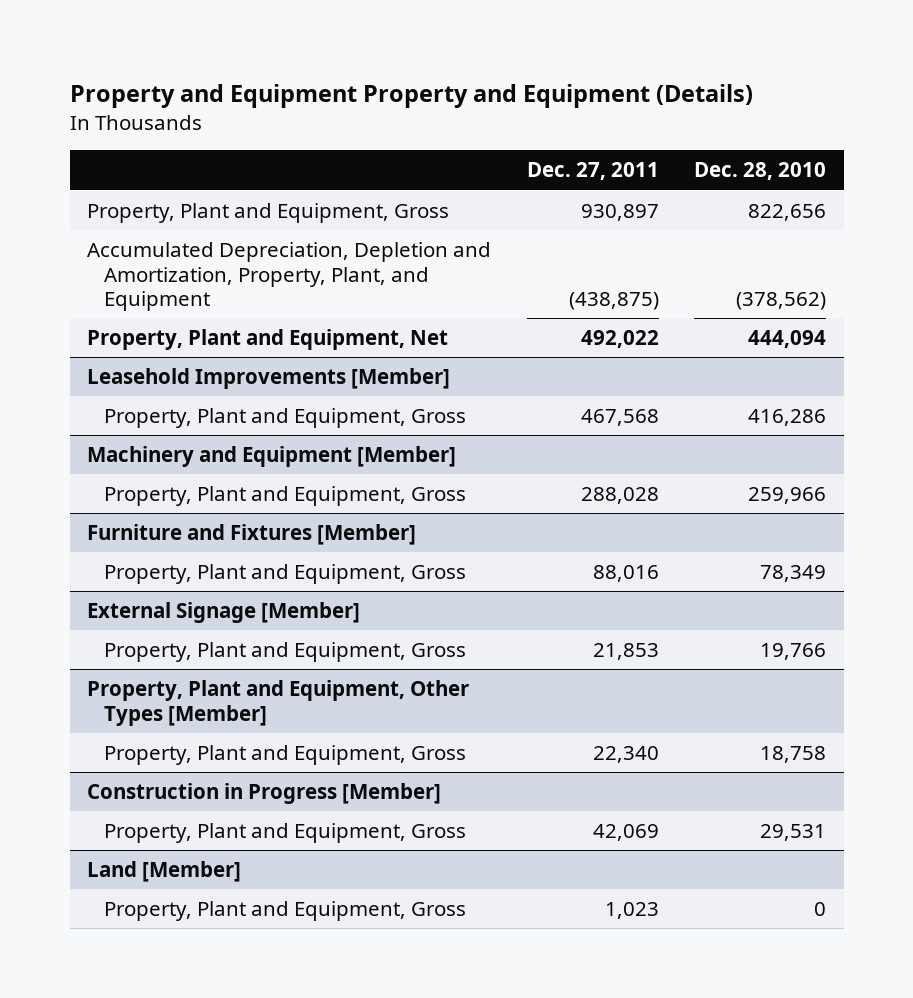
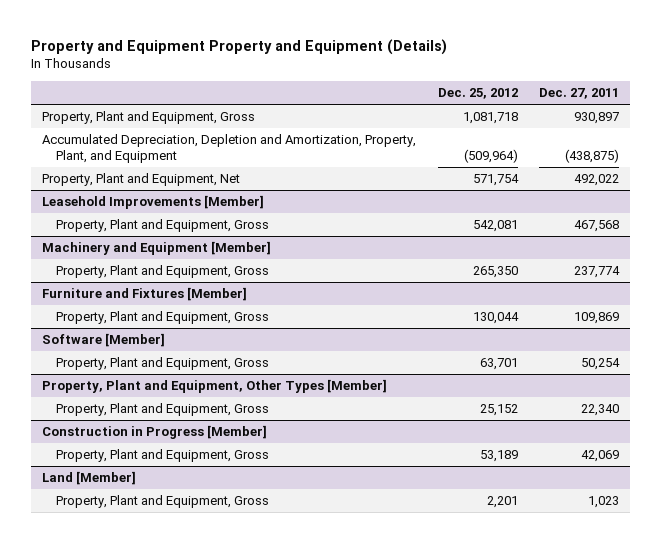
[694,162,827,181] Dec. 28, 2010 -> none
none -> [437,88,518,100] Dec. 25, 2012
[580,487,659,505] 288,028 -> [574,266,621,279] 237,774
[87,602,361,624] External Signage [Member] -> none
[592,565,659,583] 88,016 -> [574,312,620,325] 109,869
none -> [42,333,166,348] Software [Member]
[592,643,659,661] 21,853 -> [581,358,621,371] 50,254

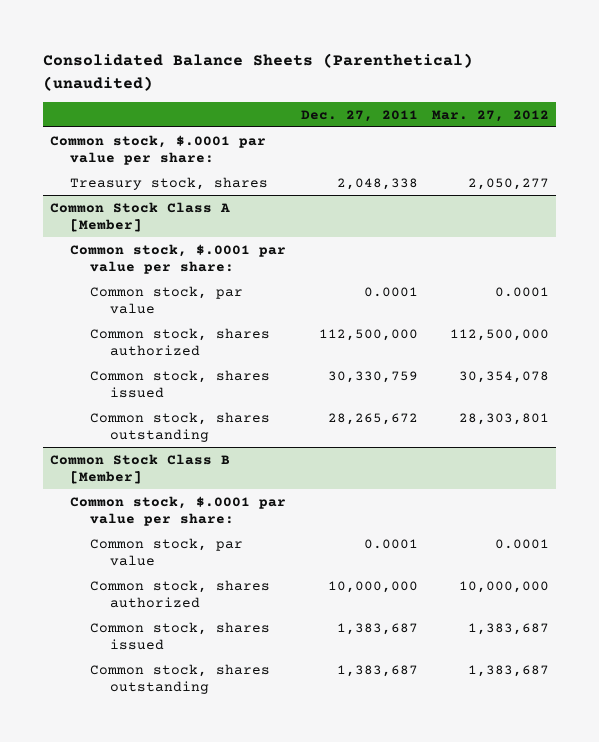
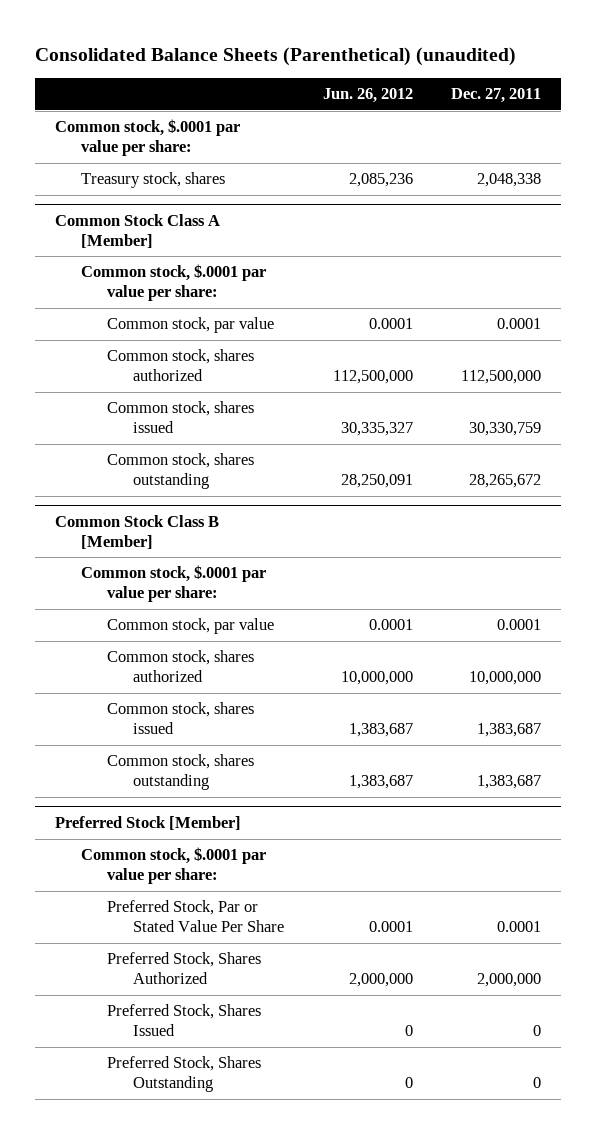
[432,109,550,122] Mar. 27, 2012 -> none
none -> [322,88,413,104] Jun. 26, 2012
none -> [54,816,241,831] Preferred Stock [Member]
none -> [80,847,266,885] Common stock, $.0001 par value per share:
none -> [106,900,284,933] Preferred Stock, Par or Stated Value Per Share
none -> [106,952,261,985] Preferred Stock, Shares Authorized
none -> [106,1004,261,1037] Preferred Stock, Shares Issued
none -> [106,1056,261,1093] Preferred Stock, Shares Outstanding

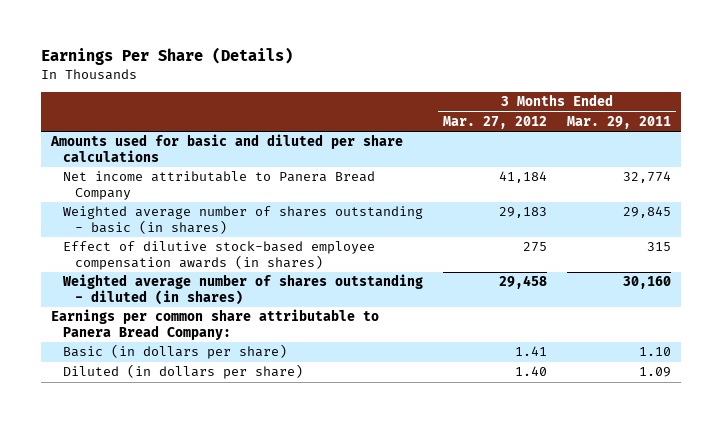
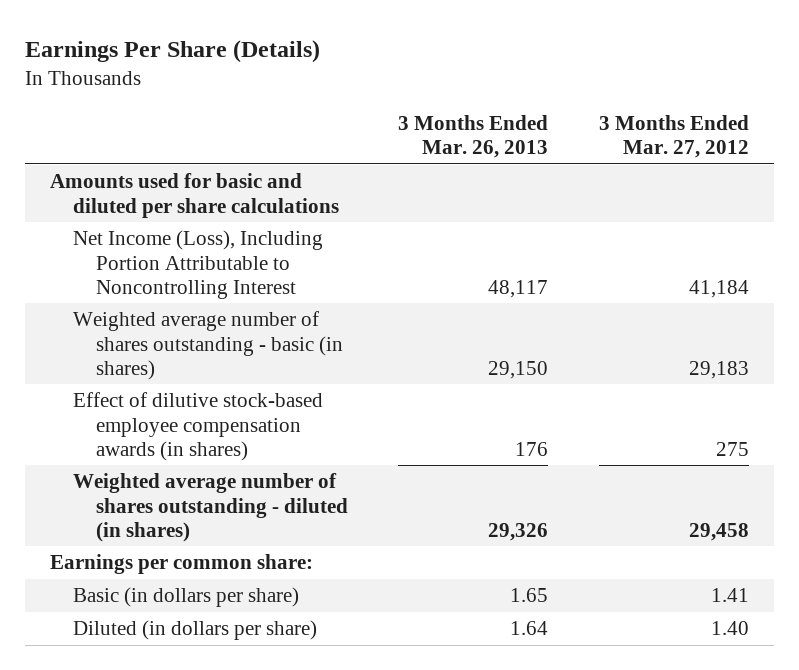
[567,116,672,130] Mar. 29, 2011 -> none
none -> [398,114,549,158] 3 Months Ended Mar. 26, 2013
[63,171,376,200] Net income attributable to Panera Bread Company -> [72,230,323,299] Net Income (Loss), Including Portion Attributable to Noncontrolling Interest
[51,309,380,340] Earnings per common share attributable to Panera Bread Company: -> [49,554,313,575] Earnings per common share:

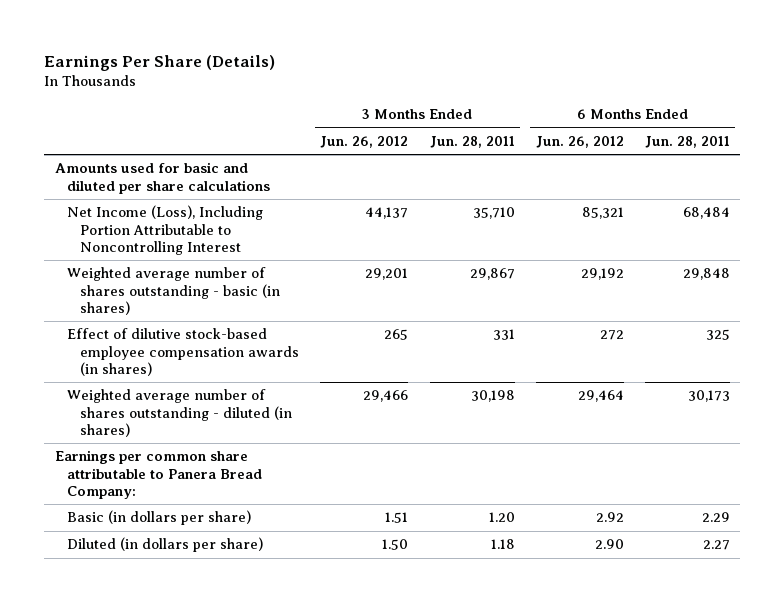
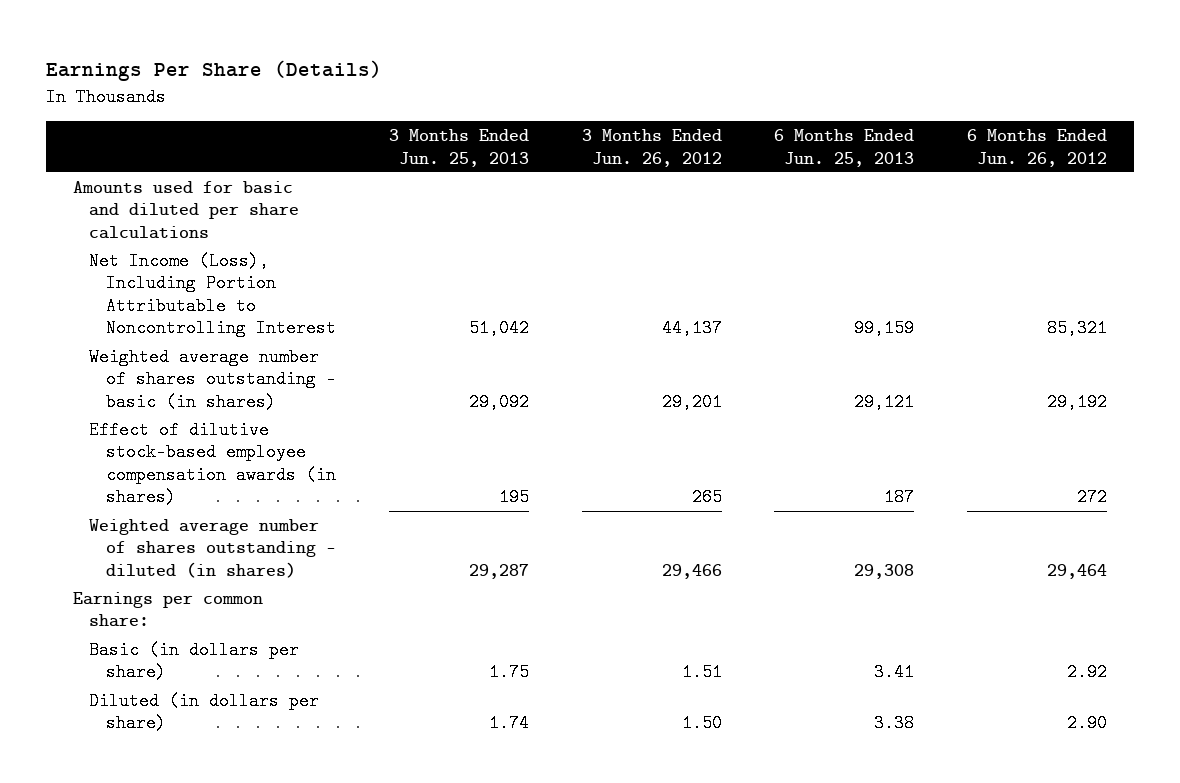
[429,136,515,149] Jun. 28, 2011 -> none
[644,136,730,149] Jun. 28, 2011 -> none
none -> [388,129,529,167] 3 Months Ended Jun. 25, 2013
none -> [774,129,915,167] 6 Months Ended Jun. 25, 2013
[54,450,263,499] Earnings per common share attributable to Panera Bread Company: -> [72,592,263,628] Earnings per common share:

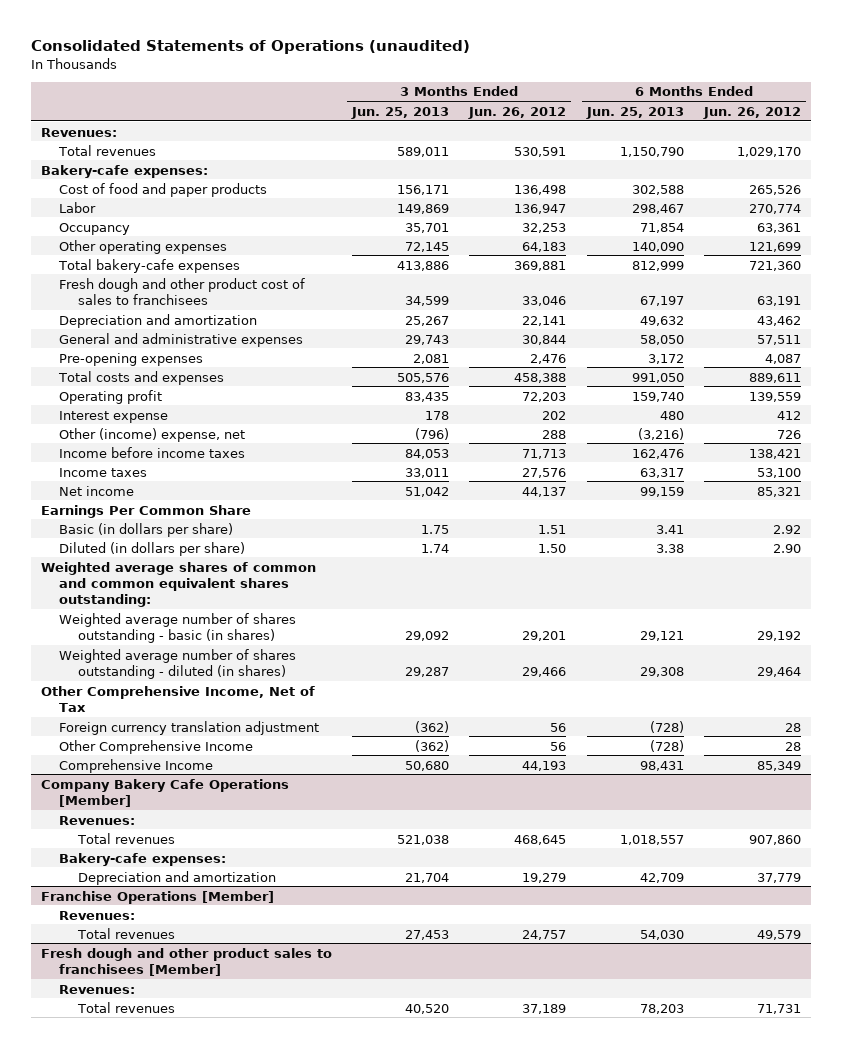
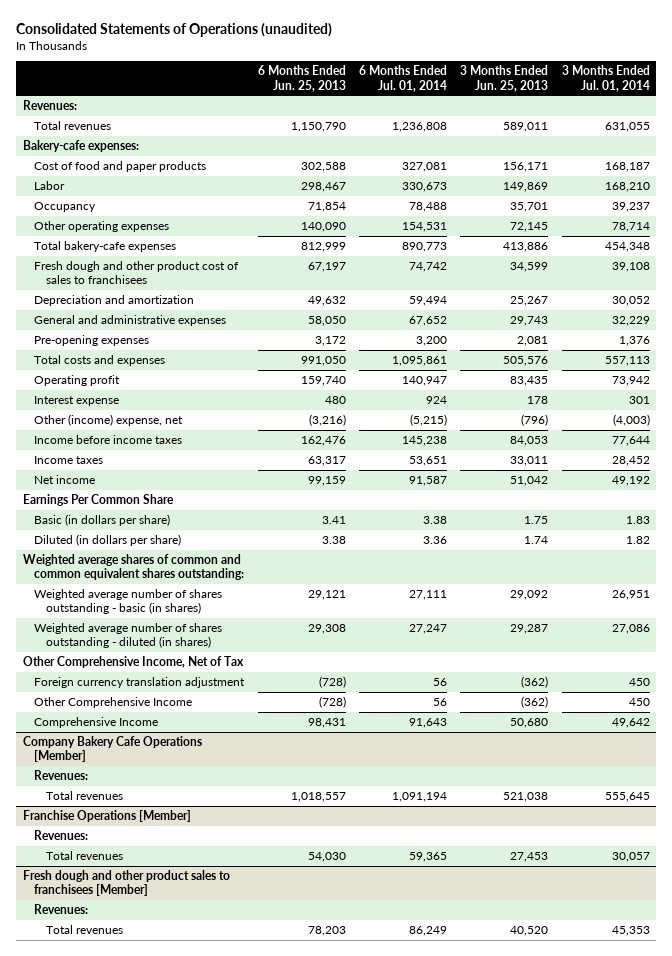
[468,106,567,119] Jun. 26, 2012 -> none
[702,106,801,119] Jun. 26, 2012 -> none
none -> [358,65,447,92] 6 Months Ended Jul. 01, 2014
none -> [561,65,650,92] 3 Months Ended Jul. 01, 2014
[59,852,227,866] Bakery-cafe expenses: -> none
[78,870,277,885] Depreciation and amortization -> none

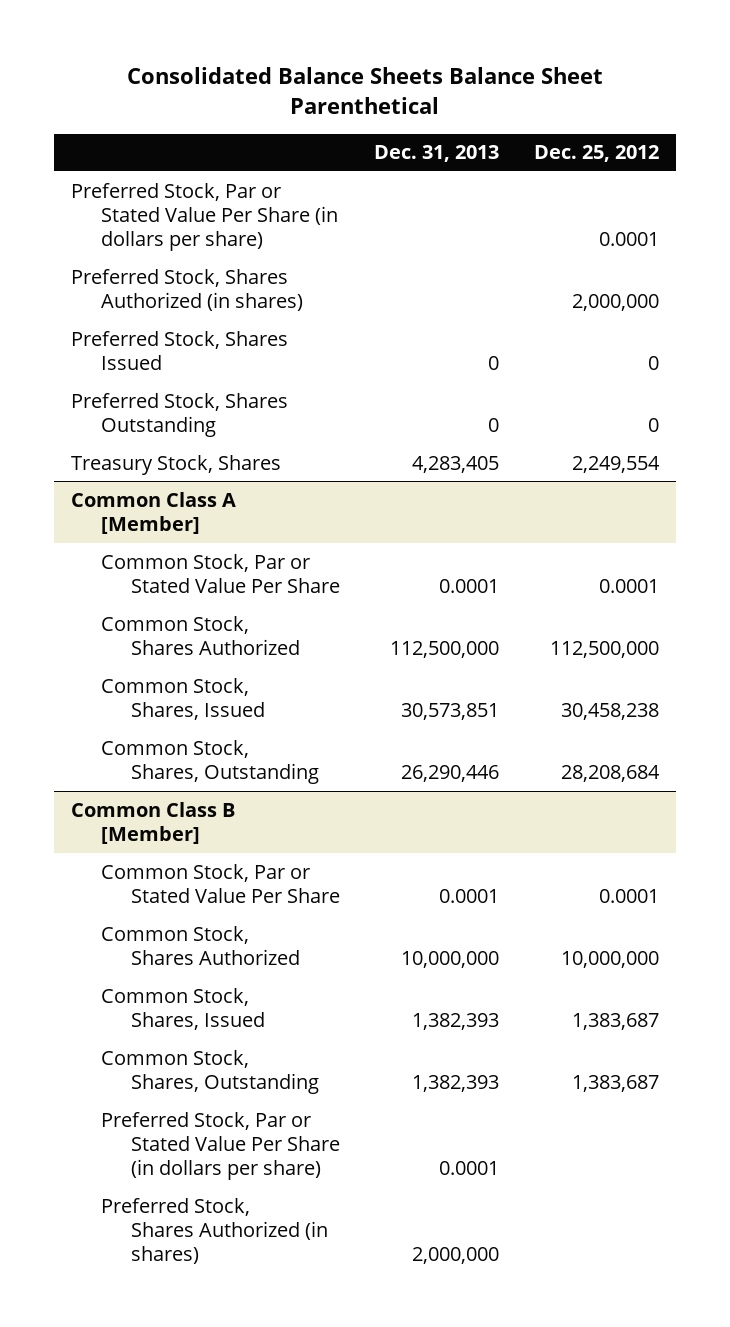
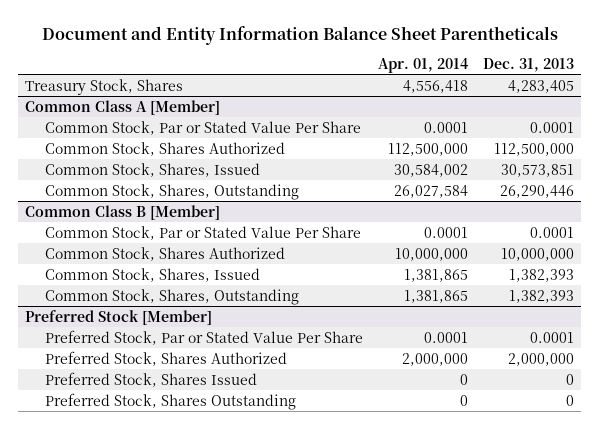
[126,67,603,115] Consolidated Balance Sheets Balance Sheet Parenthetical -> [41,25,558,45] Document and Entity Information Balance Sheet Parentheticals
[533,145,659,163] Dec. 25, 2012 -> none
none -> [377,58,468,74] Apr. 01, 2014
[71,182,339,251] Preferred Stock, Par or Stated Value Per Share (in dollars per share) -> none
[71,268,304,311] Preferred Stock, Shares Authorized (in shares) -> none
[71,330,289,370] Preferred Stock, Shares Issued -> none
[71,392,289,437] Preferred Stock, Shares Outstanding -> none
none -> [25,309,213,325] Preferred Stock [Member]
[101,1111,340,1180] Preferred Stock, Par or Stated Value Per Share (in dollars per share) -> [44,329,363,345] Preferred Stock, Par or Stated Value Per Share
[101,1197,328,1264] Preferred Stock, Shares Authorized (in shares) -> [44,350,287,366] Preferred Stock, Shares Authorized
none -> [44,371,257,387] Preferred Stock, Shares Issued
none -> [44,392,296,410] Preferred Stock, Shares Outstanding

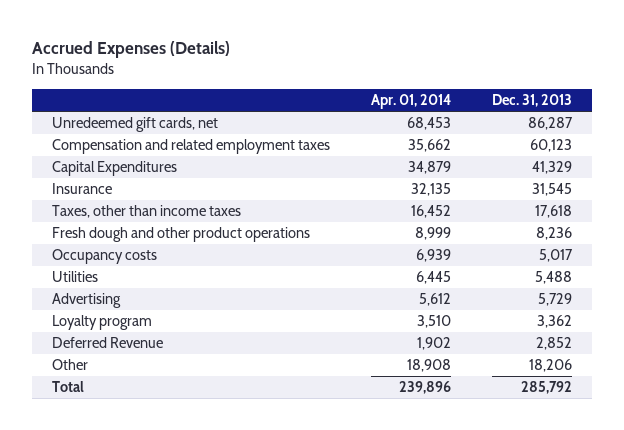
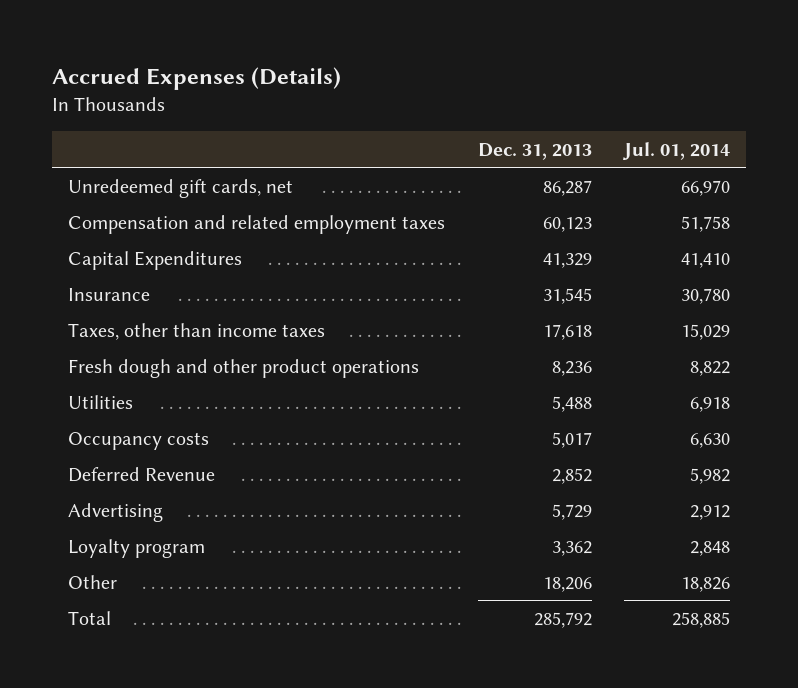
[371,94,452,110] Apr. 01, 2014 -> none
none -> [621,141,730,160] Jul. 01, 2014
[52,249,158,265] Occupancy costs -> [68,431,210,450] Occupancy costs
[52,337,164,349] Deferred Revenue -> [68,466,216,482] Deferred Revenue

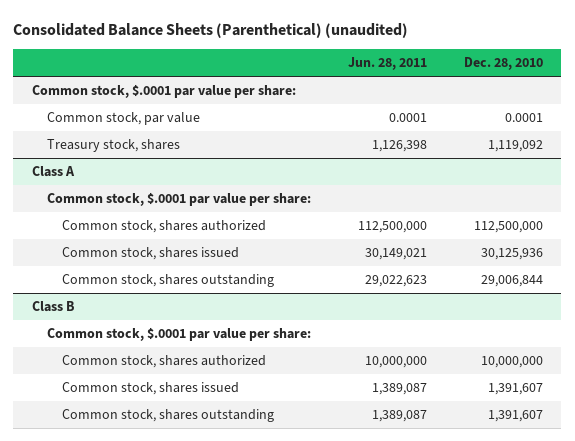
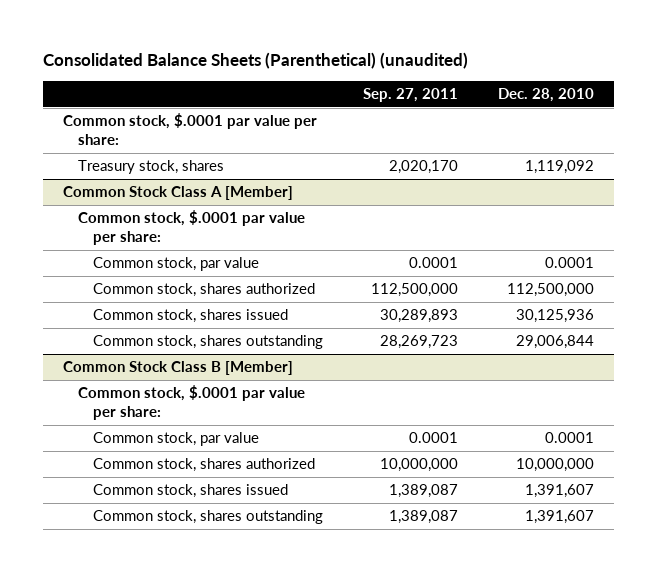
[347,57,427,71] Jun. 28, 2011 -> none
none -> [362,88,458,103] Sep. 27, 2011
[47,112,201,126] Common stock, par value -> none
[31,166,75,178] Class A -> none
none -> [62,186,293,201] Common Stock Class A [Member]
none -> [92,257,259,272] Common stock, par value
[31,301,74,313] Class B -> none
none -> [62,361,293,376] Common Stock Class B [Member]
none -> [92,432,259,447] Common stock, par value

